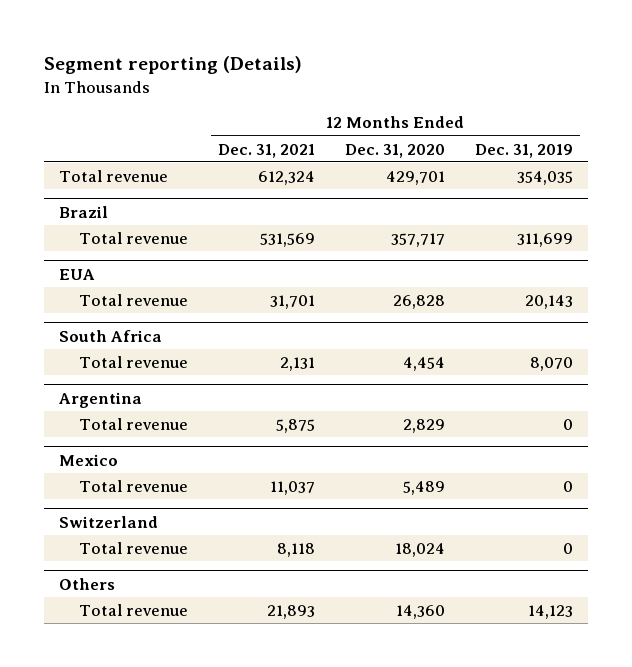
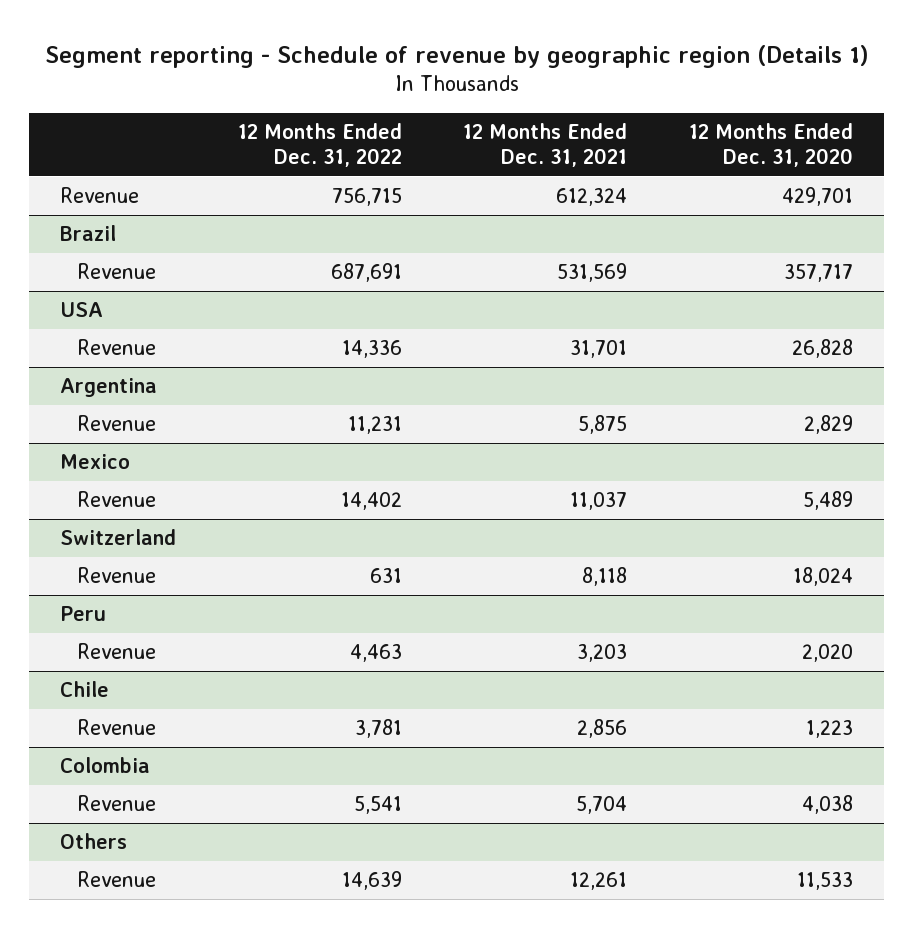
[44,56,303,75] Segment reporting (Details) -> [44,44,869,68] Segment reporting - Schedule of revenue by geographic region (Details 1)
[474,143,573,158] Dec. 31, 2019 -> none
none -> [237,122,402,168] 12 Months Ended Dec. 31, 2022
[59,169,169,182] Total revenue -> [60,187,140,204] Revenue
[59,329,163,342] South Africa -> none
[79,355,189,368] Total revenue -> none
[79,231,189,244] Total revenue -> [76,263,156,280] Revenue
[59,268,96,280] EUA -> [60,302,104,318] USA
[79,293,189,306] Total revenue -> [76,339,156,356] Revenue
[79,417,189,430] Total revenue -> [76,415,156,432] Revenue
[79,479,189,492] Total revenue -> [76,491,156,508] Revenue
[79,541,189,554] Total revenue -> [76,567,156,584] Revenue
none -> [60,606,107,622] Peru
none -> [76,643,156,660] Revenue
none -> [60,681,110,698] Chile
none -> [76,719,156,736] Revenue
none -> [60,757,151,774] Colombia
none -> [76,795,156,812] Revenue
[79,603,189,616] Total revenue -> [76,871,156,888] Revenue
[267,604,316,619] 21,893 -> [570,872,628,891] 12,261
[395,604,445,619] 14,360 -> [796,872,853,891] 11,533

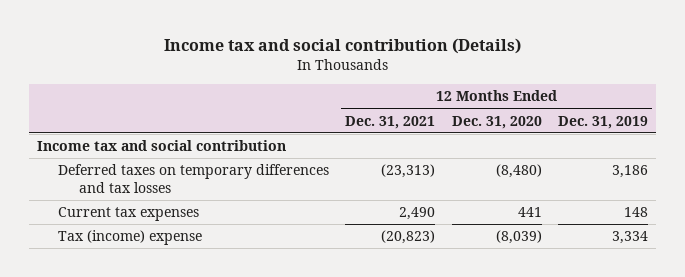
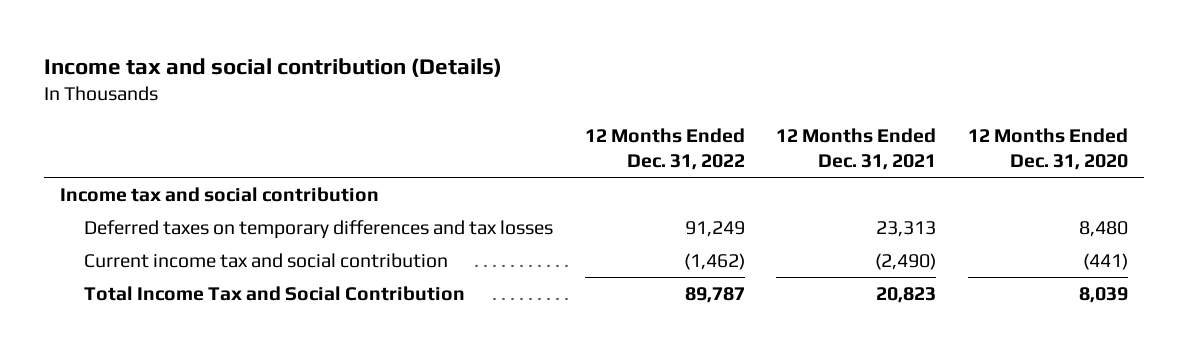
[557,115,648,129] Dec. 31, 2019 -> none
none -> [584,128,745,171] 12 Months Ended Dec. 31, 2022
[381,164,436,179] (23,313) -> [876,220,937,237] 23,313
[495,164,542,179] (8,480) -> [1079,220,1129,237] 8,480
[58,207,200,222] Current tax expenses -> [83,252,448,268] Current income tax and social contribution
[399,207,436,221] 2,490 -> [875,252,937,270] (2,490)
[517,207,542,218] 441 -> [1083,252,1129,270] (441)
[58,230,203,246] Tax (income) expense -> [83,285,465,301] Total Income Tax and Social Contribution
[381,230,436,245] (20,823) -> [876,286,937,303] 20,823
[495,230,542,245] (8,039) -> [1079,286,1129,303] 8,039

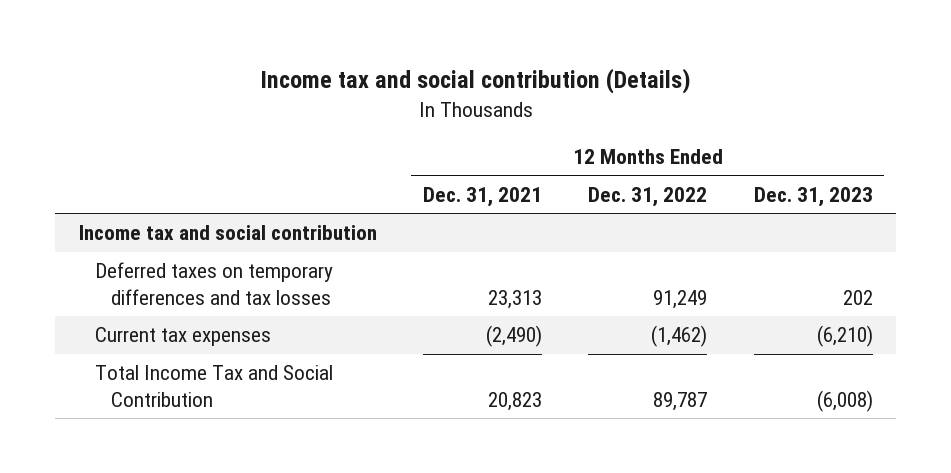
[968,128,1129,171] 12 Months Ended Dec. 31, 2020 -> none
none -> [753,186,873,207] Dec. 31, 2023
[83,252,448,268] Current income tax and social contribution -> [95,327,272,347] Current tax expenses

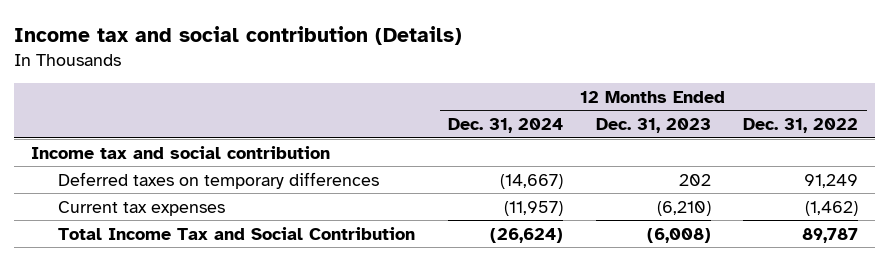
[422,186,542,207] Dec. 31, 2021 -> none
none -> [447,117,563,133] Dec. 31, 2024
[95,262,334,305] Deferred taxes on temporary differences and tax losses -> [58,171,380,189] Deferred taxes on temporary differences

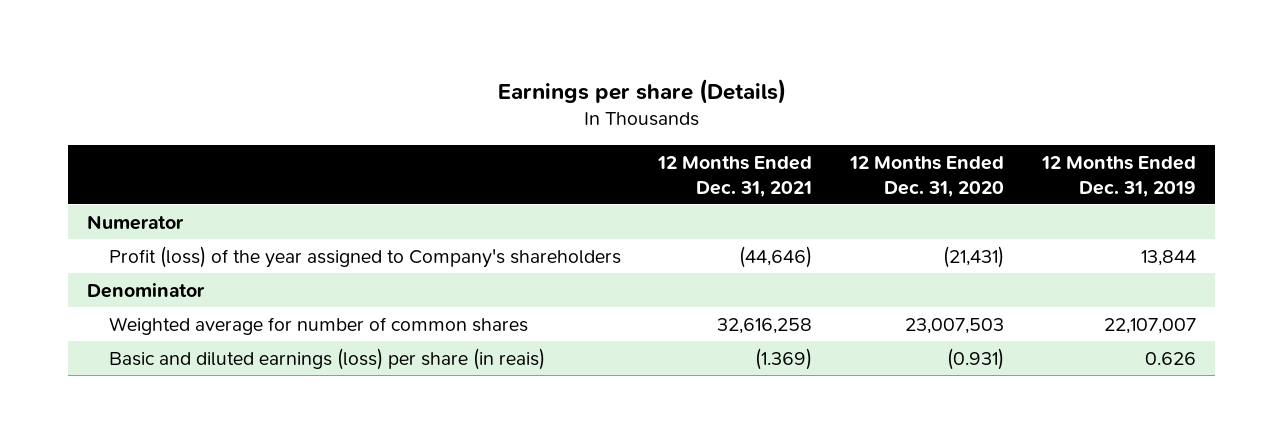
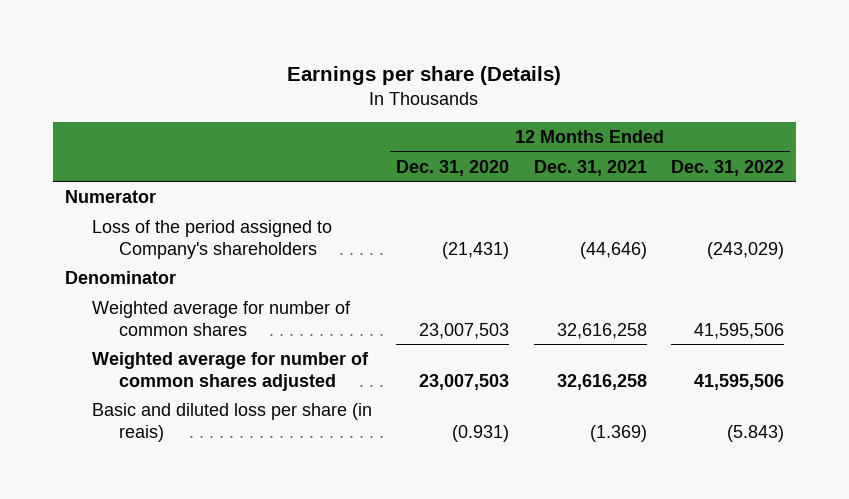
[1041,155,1197,197] 12 Months Ended Dec. 31, 2019 -> none
none -> [670,159,784,176] Dec. 31, 2022
[108,245,621,268] Profit (loss) of the year assigned to Company's shareholders -> [92,219,333,259] Loss of the period assigned to Company's shareholders
none -> [92,351,370,391] Weighted average for number of common shares adjusted
[108,347,545,370] Basic and diluted earnings (loss) per share (in reais) -> [92,402,373,442] Basic and diluted loss per share (in reais)

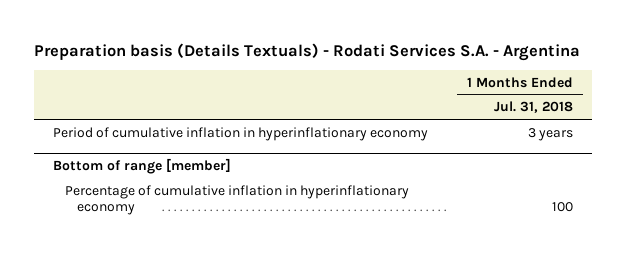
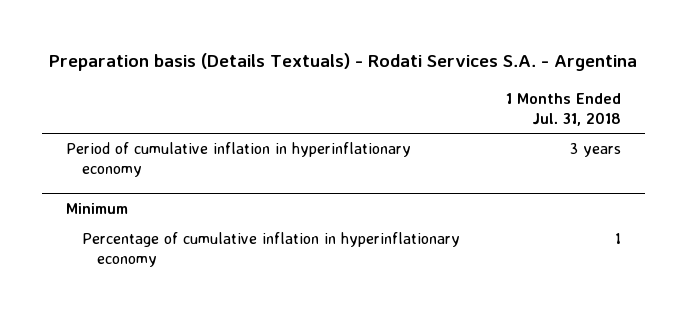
[52,158,231,175] Bottom of range [member] -> [65,203,128,215] Minimum
[551,202,573,213] 100 -> [615,233,622,245] 1

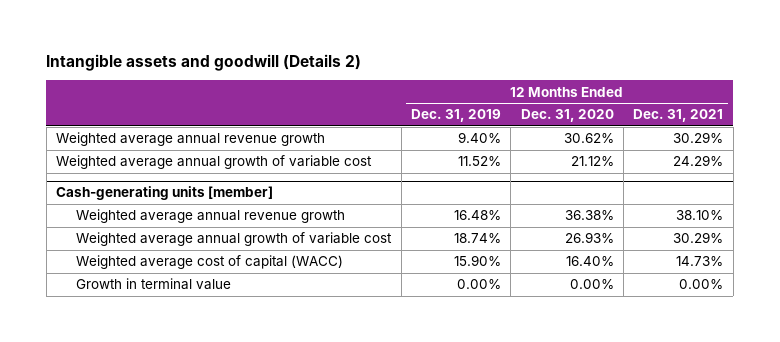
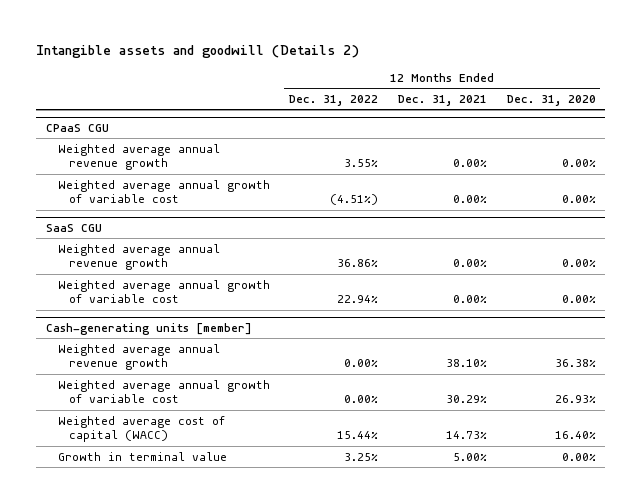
[411,109,502,123] Dec. 31, 2019 -> none
none -> [289,94,379,106] Dec. 31, 2022
none -> [45,124,109,133] CPaaS CGU
[563,133,614,144] 30.62% -> [561,159,596,168] 0.00%
[673,132,724,144] 30.29% -> [452,159,487,168] 0.00%
[570,156,614,167] 21.12% -> [561,195,596,204] 0.00%
[673,155,724,167] 24.29% -> [452,195,487,204] 0.00%
none -> [45,224,102,233] SaaS CGU
none -> [57,243,220,271] Weighted average annual revenue growth
none -> [57,279,270,304] Weighted average annual growth of variable cost
[679,279,724,290] 0.00% -> [452,452,487,461] 5.00%

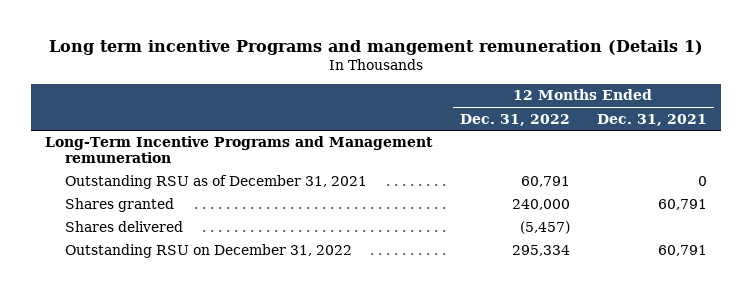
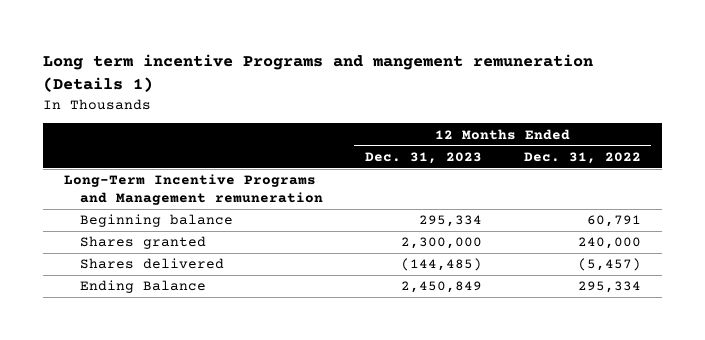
[597,113,708,126] Dec. 31, 2021 -> none
none -> [364,152,482,165] Dec. 31, 2023
[64,175,367,190] Outstanding RSU as of December 31, 2021 -> [80,214,234,228] Beginning balance
[64,244,352,259] Outstanding RSU on December 31, 2022 -> [80,280,207,294] Ending Balance

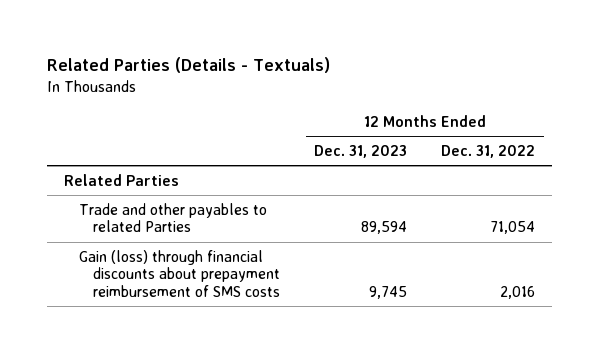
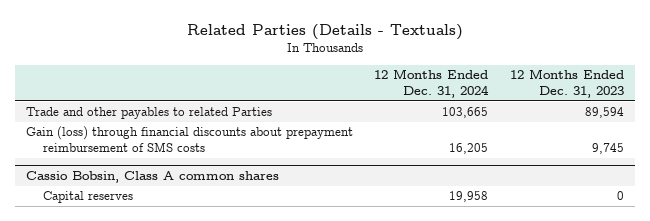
[441,145,536,159] Dec. 31, 2022 -> none
none -> [374,69,490,99] 12 Months Ended Dec. 31, 2024
[64,173,180,186] Related Parties -> none
none -> [25,171,279,184] Cassio Bobsin, Class A common shares
none -> [43,191,134,204] Capital reserves

